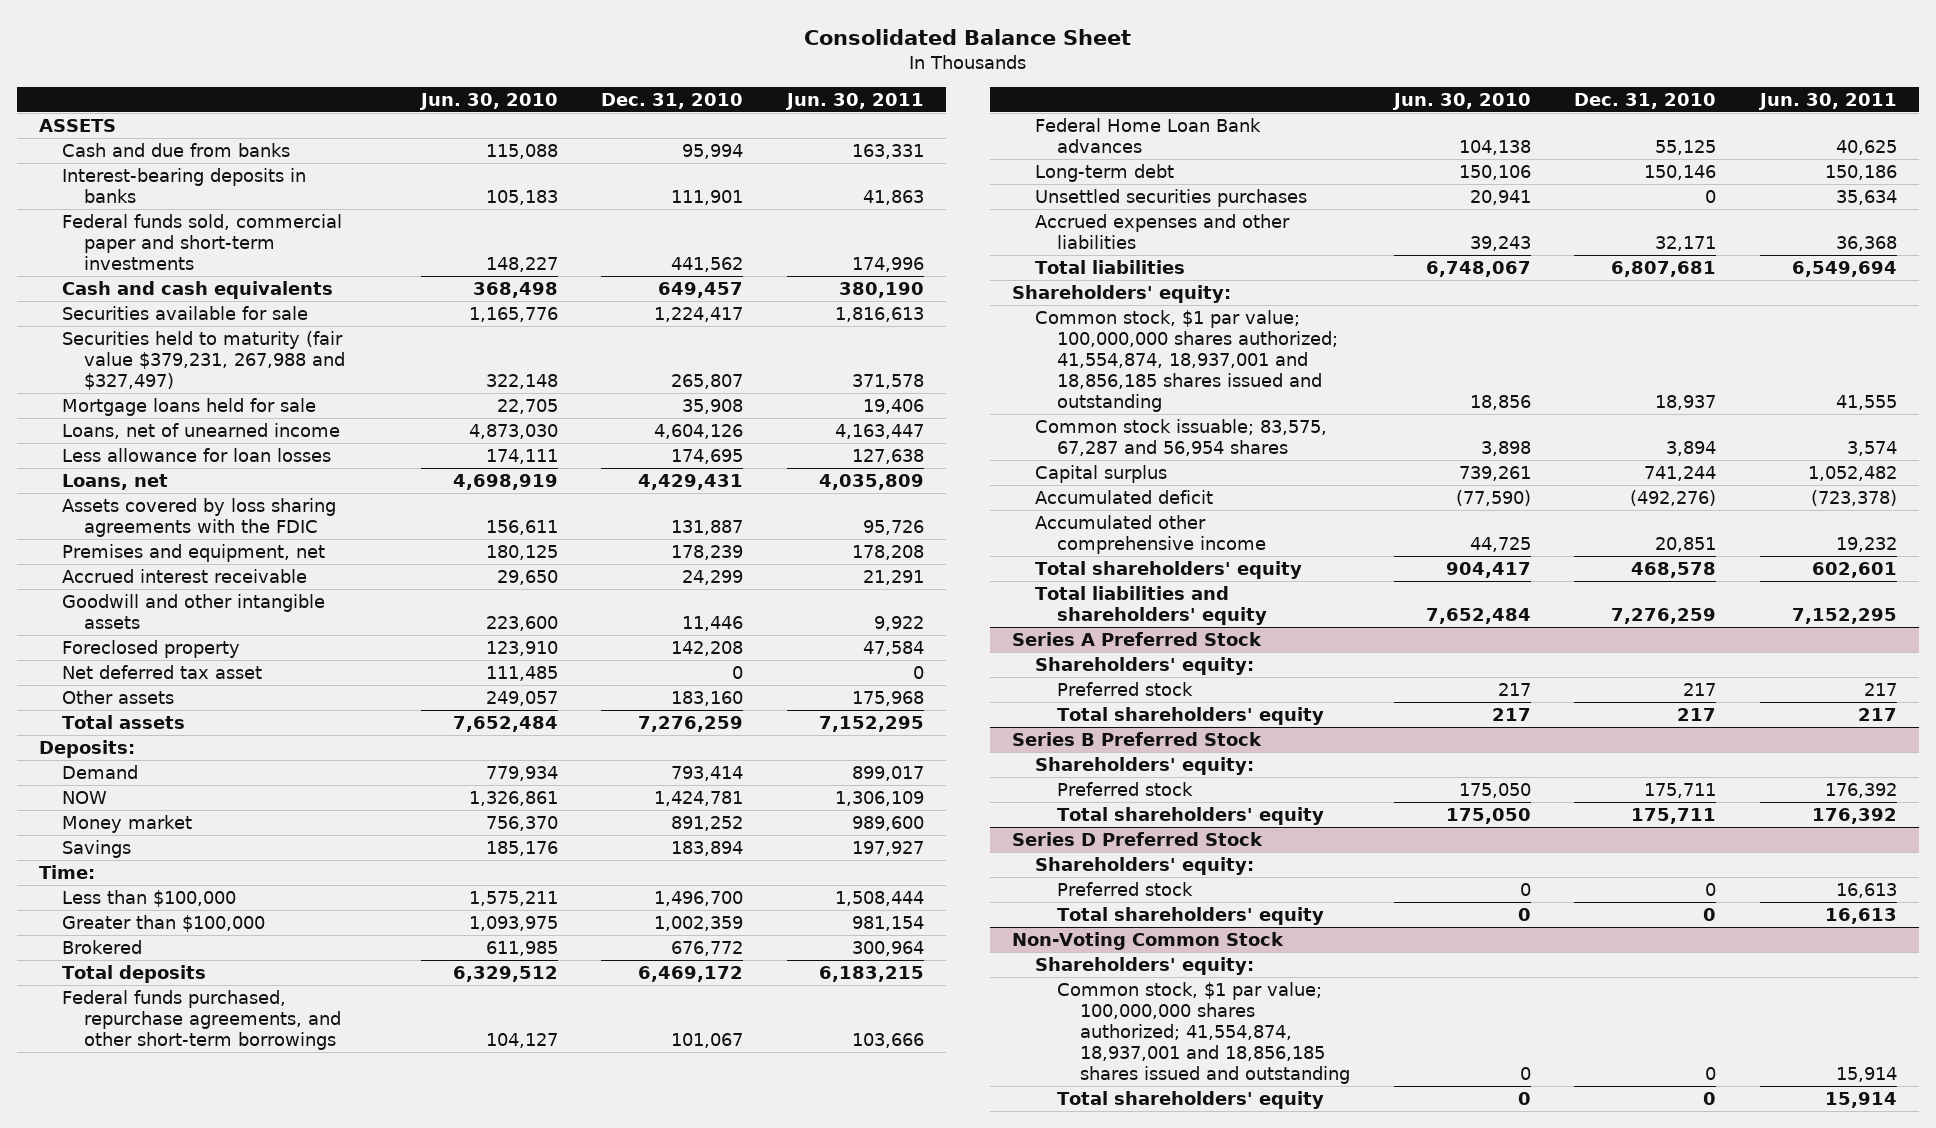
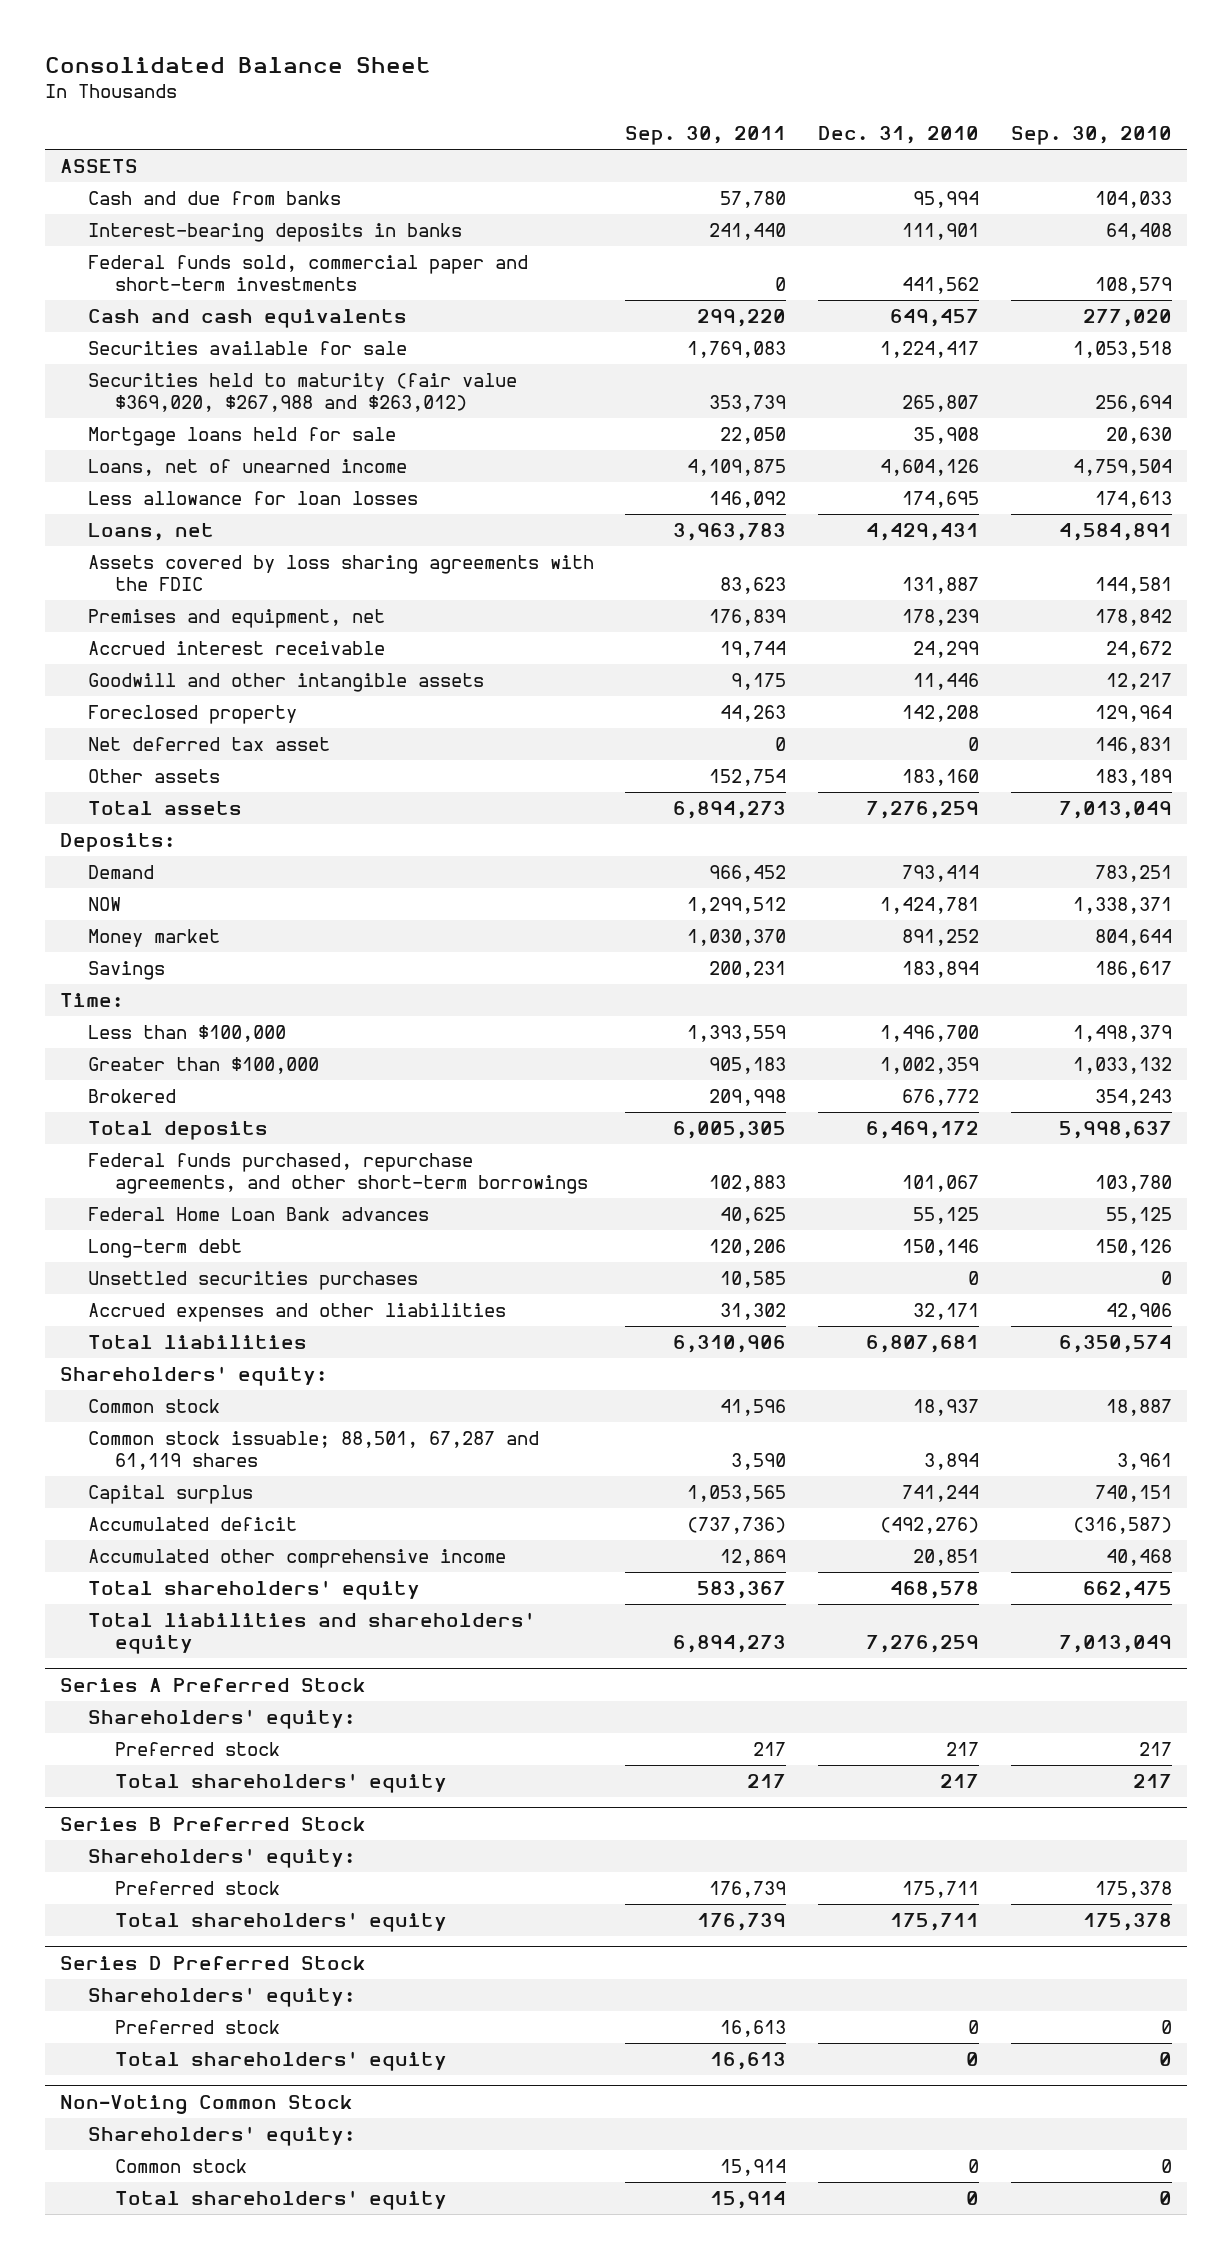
[418,92,558,110] Jun. 30, 2010 -> none
[784,92,924,110] Jun. 30, 2011 -> none
none -> [625,126,787,146] Sep. 30, 2011
none -> [1010,126,1172,146] Sep. 30, 2010
[61,331,346,390] Securities held to maturity (fair value $379,231, 267,988 and $327,497) -> [87,373,517,413] Securities held to maturity (fair value $369,020, $267,988 and $263,012)
[1034,310,1339,412] Common stock, $1 par value; 100,000,000 shares authorized; 41,554,874, 18,937,001 and 18,856,185 shares issued and outstanding -> [87,1399,220,1414] Common stock
[1034,419,1327,457] Common stock issuable; 83,575, 67,287 and 56,954 shares -> [87,1431,539,1471] Common stock issuable; 88,501, 67,287 and 61,119 shares
[1057,982,1350,1084] Common stock, $1 par value; 100,000,000 shares authorized; 41,554,874, 18,937,001 and 18,856,185 shares issued and outstanding -> [114,2159,247,2174] Common stock

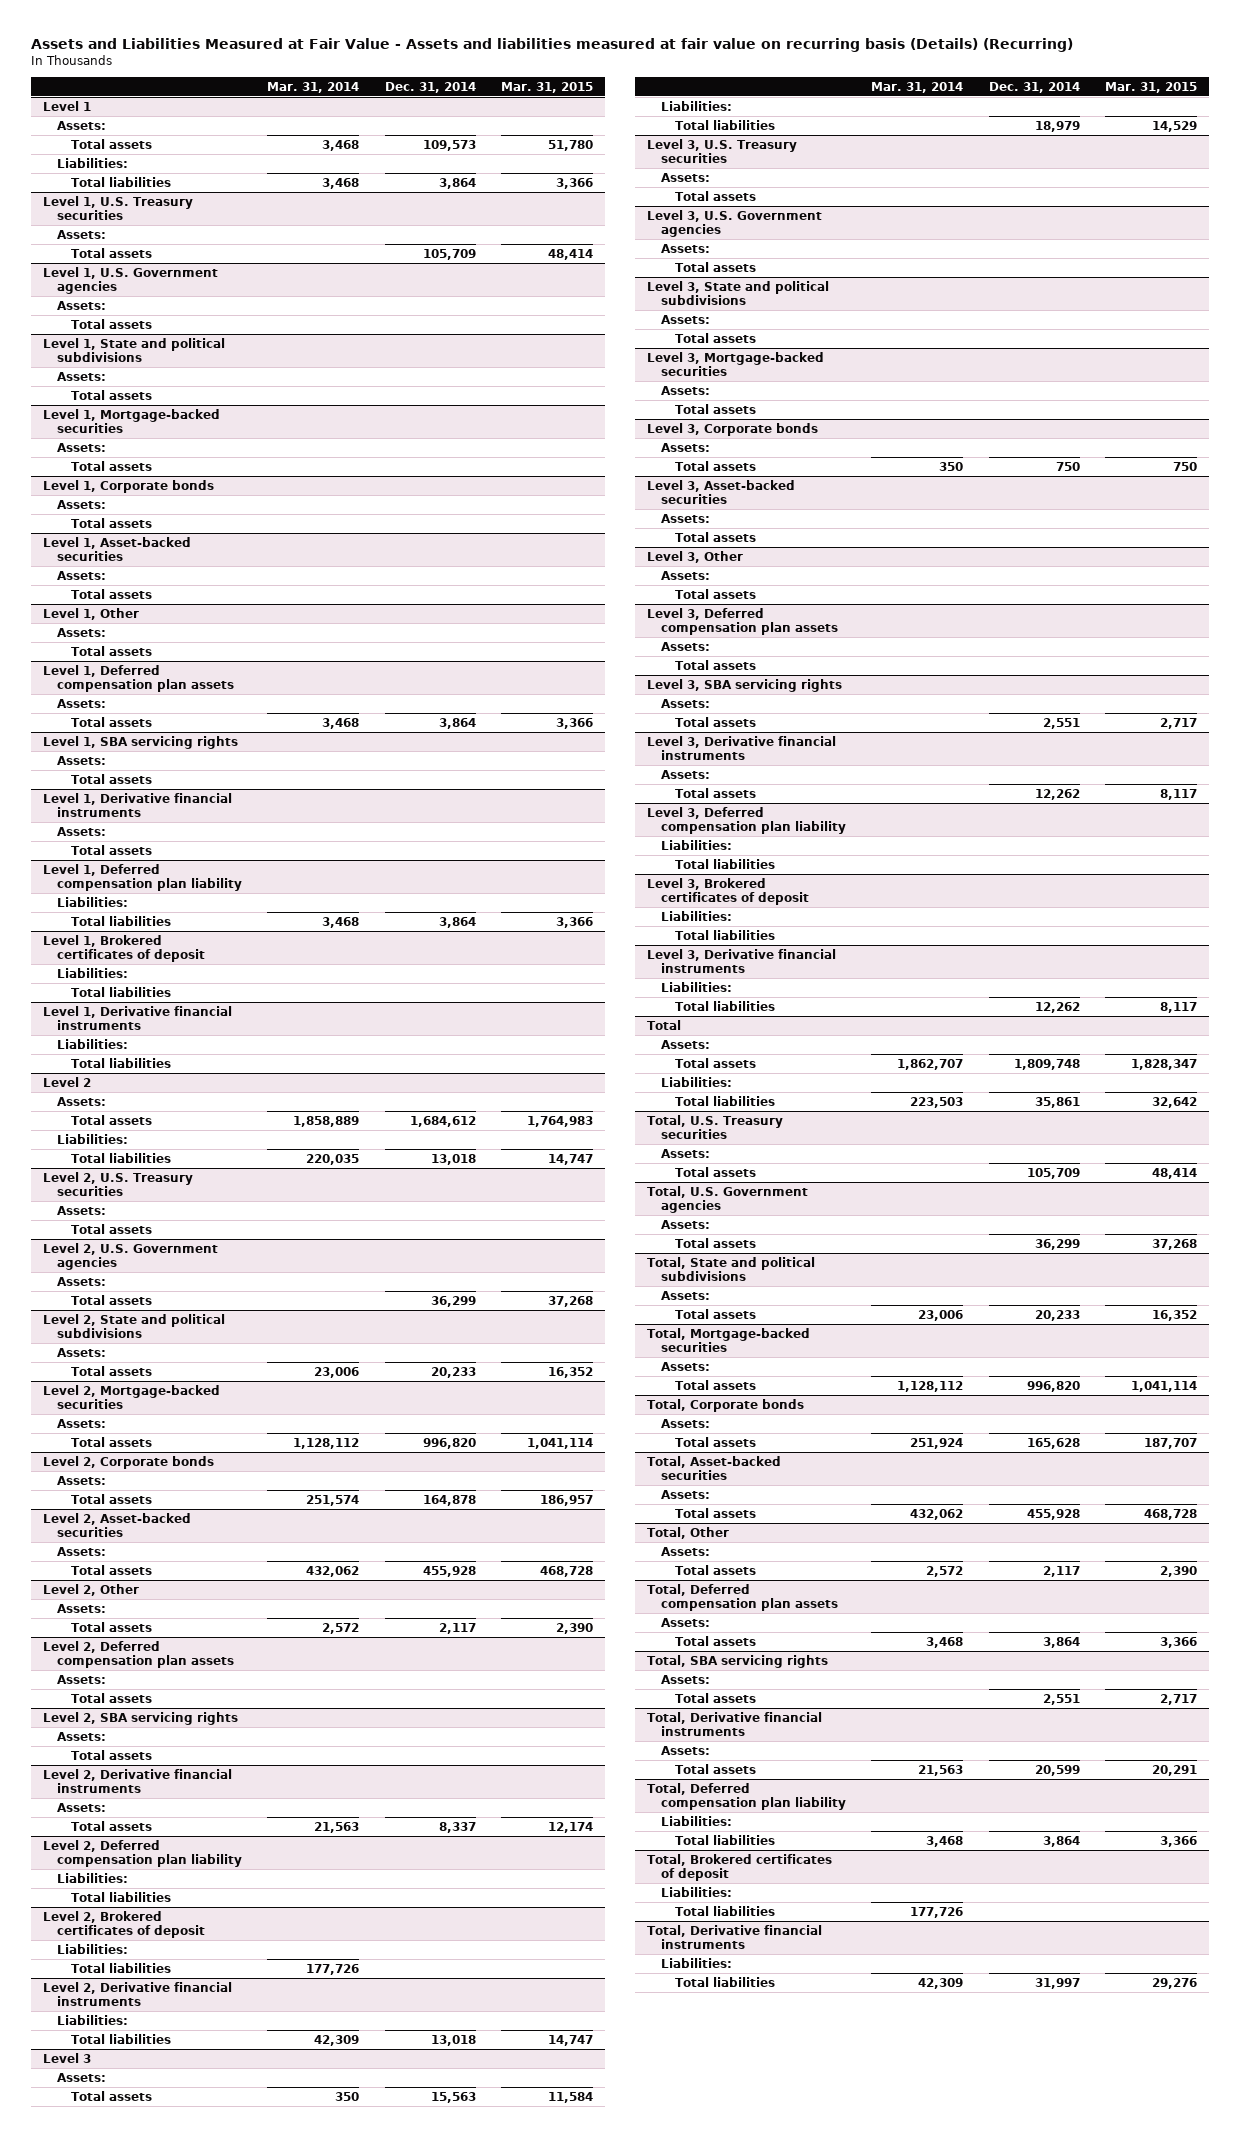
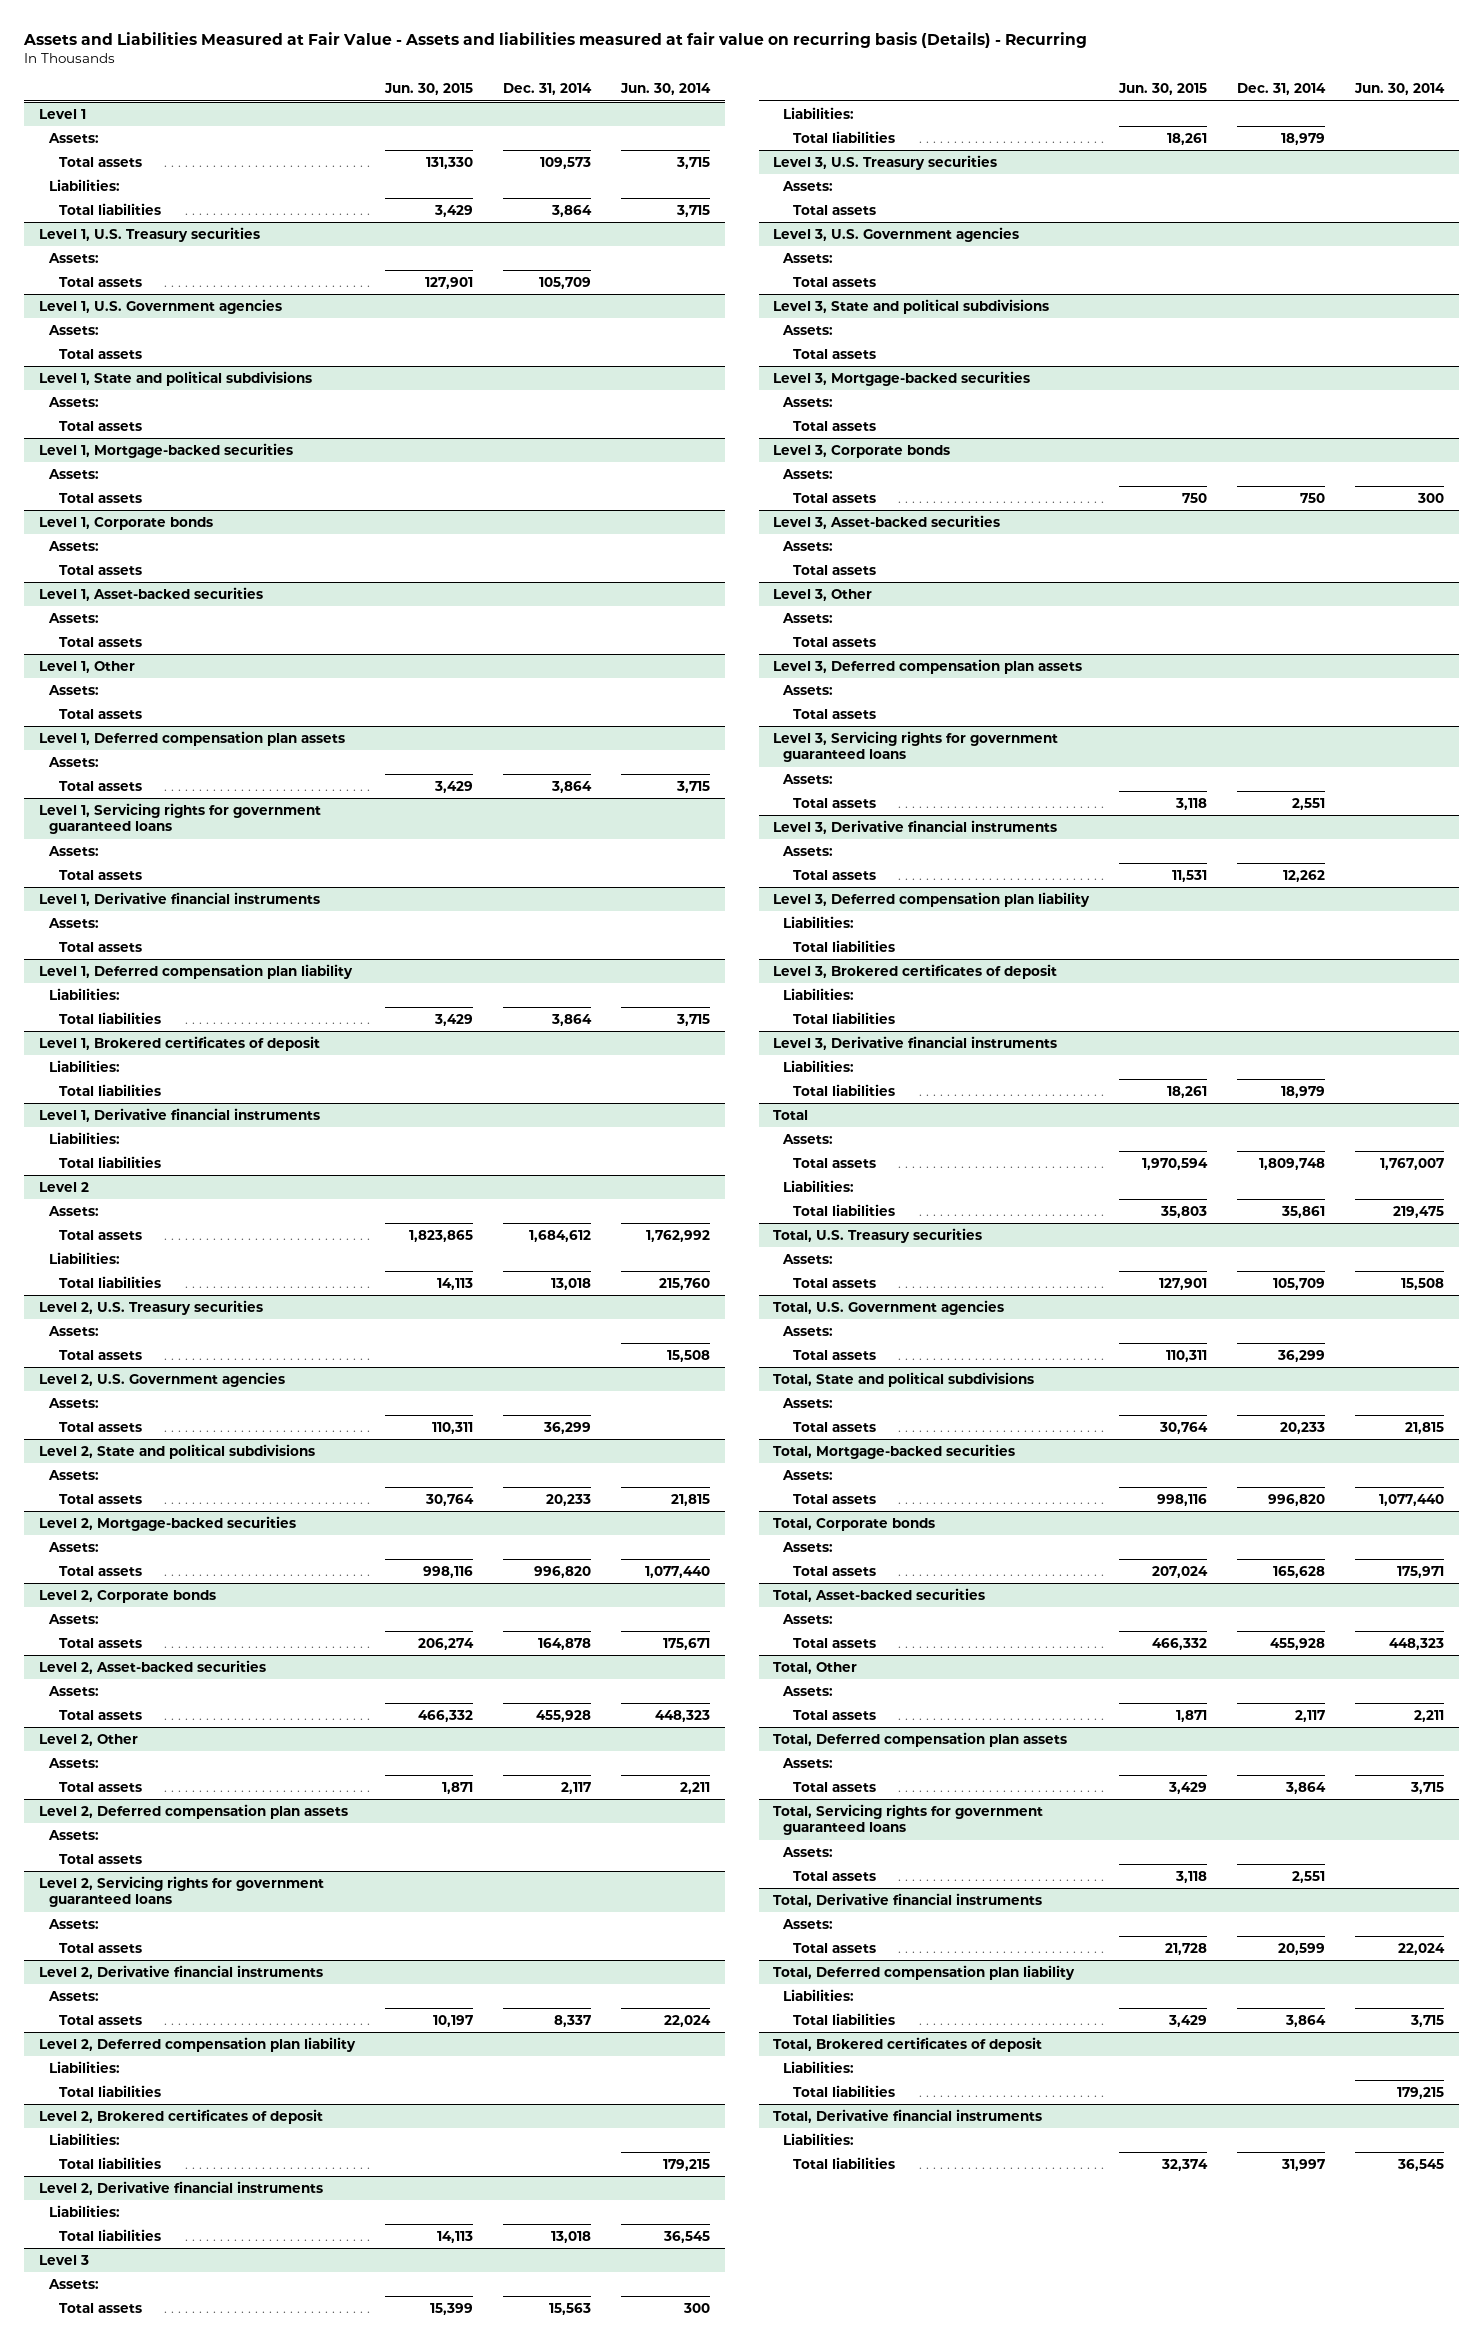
[30,38,1073,53] Assets and Liabilities Measured at Fair Value - Assets and liabilities measured at fair value on recurring basis (Details) (Recurring) -> [23,32,1088,49] Assets and Liabilities Measured at Fair Value - Assets and liabilities measured at fair value on recurring basis (Details) - Recurring
[267,81,360,93] Mar. 31, 2014 -> none
[500,81,593,93] Mar. 31, 2015 -> none
none -> [384,83,474,96] Jun. 30, 2015
none -> [620,83,712,96] Jun. 30, 2014
[43,735,239,749] Level 1, SBA servicing rights -> none
none -> [39,802,322,835] Level 1, Servicing rights for government guaranteed loans
[43,1711,239,1725] Level 2, SBA servicing rights -> none
none -> [39,1875,325,1908] Level 2, Servicing rights for government guaranteed loans
[647,678,843,692] Level 3, SBA servicing rights -> none
none -> [773,730,1059,763] Level 3, Servicing rights for government guaranteed loans
[1034,1001,1080,1013] 12,262 -> [1281,1085,1326,1098] 18,979
[647,1654,829,1668] Total, SBA servicing rights -> none
none -> [773,1803,1044,1836] Total, Servicing rights for government guaranteed loans

